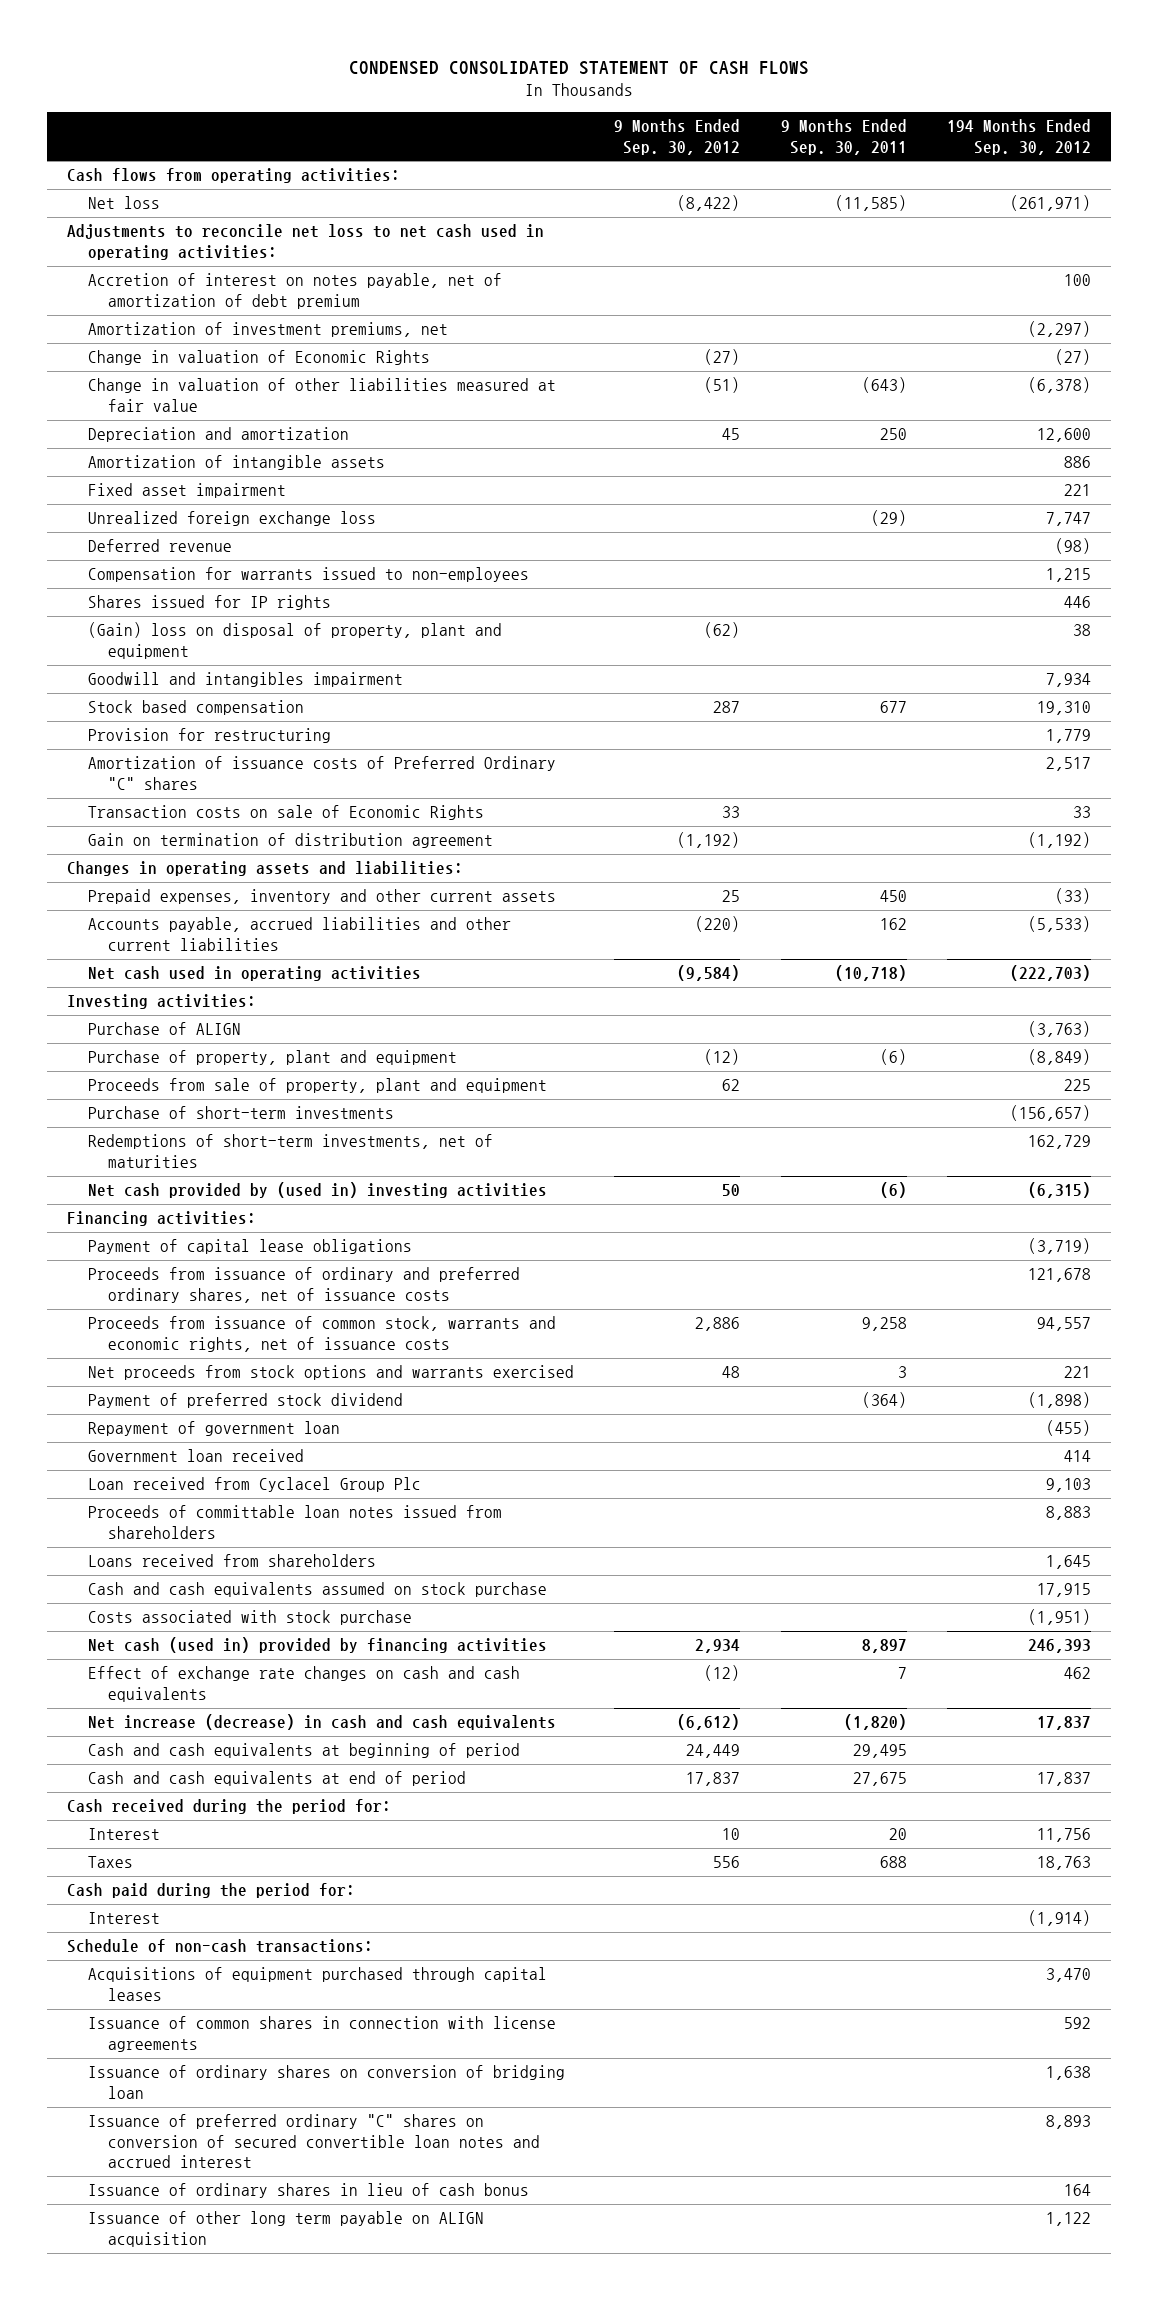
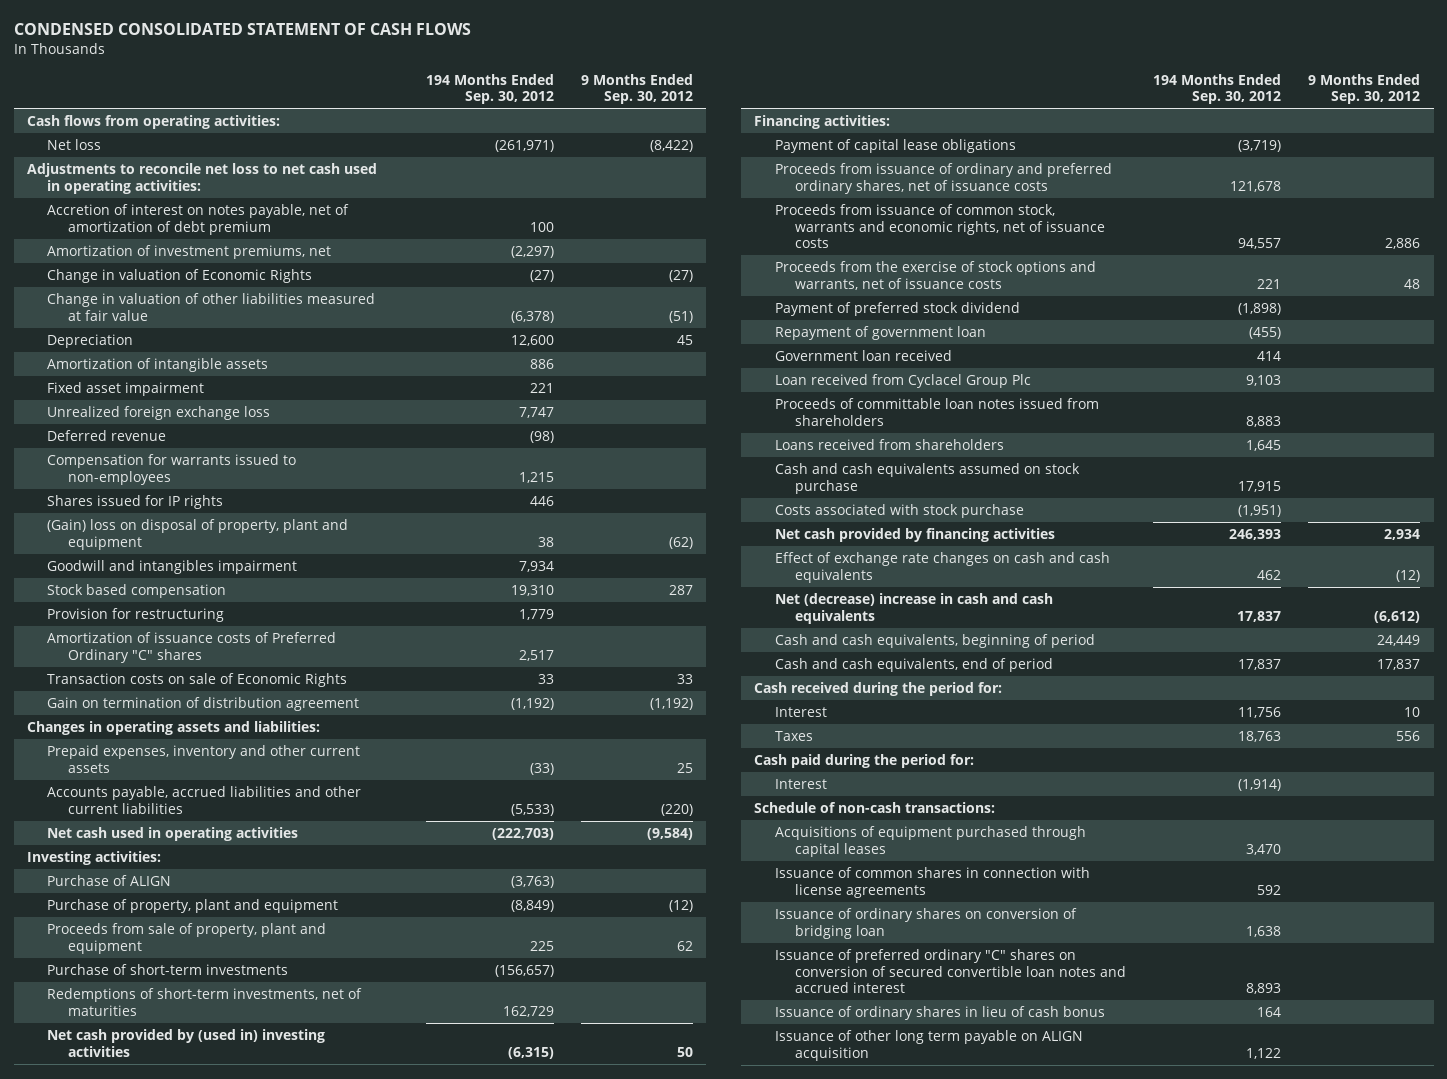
[780,119,907,155] 9 Months Ended Sep. 30, 2011 -> none
[87,427,349,443] Depreciation and amortization -> [47,333,134,348] Depreciation
[87,1365,574,1381] Net proceeds from stock options and warrants exercised -> [774,260,1096,290] Proceeds from the exercise of stock options and warrants, net of issuance costs
[87,1637,547,1654] Net cash (used in) provided by financing activities -> [774,527,1055,542] Net cash provided by financing activities
[87,1714,556,1731] Net increase (decrease) in cash and cash equivalents -> [774,592,1053,624] Net (decrease) increase in cash and cash equivalents
[87,1743,520,1759] Cash and cash equivalents at beginning of period -> [774,633,1095,648] Cash and cash equivalents, beginning of period
[87,1771,466,1787] Cash and cash equivalents at end of period -> [774,657,1053,672] Cash and cash equivalents, end of period

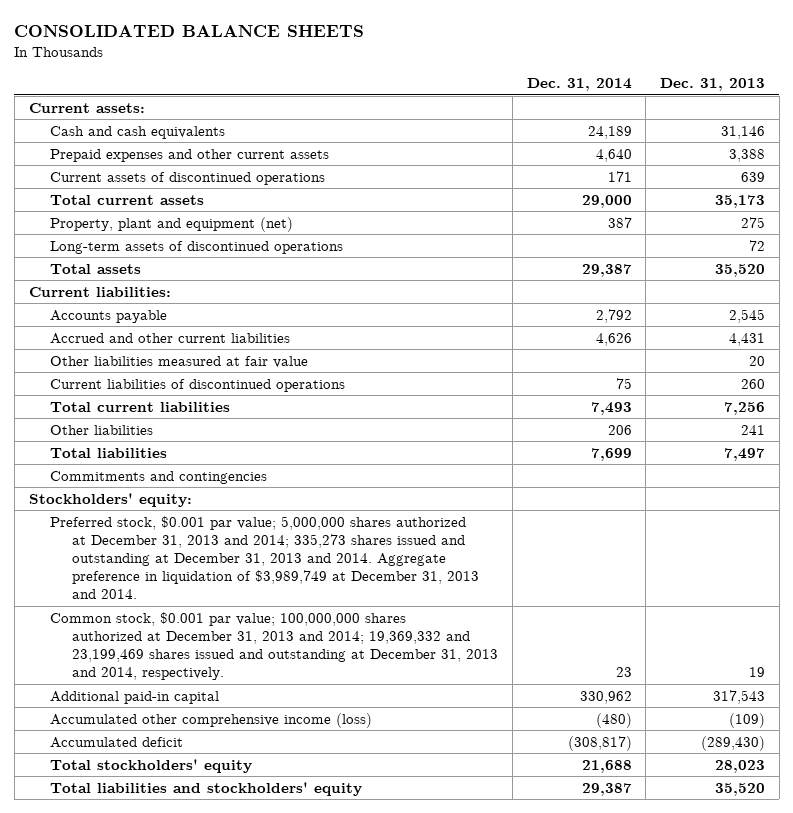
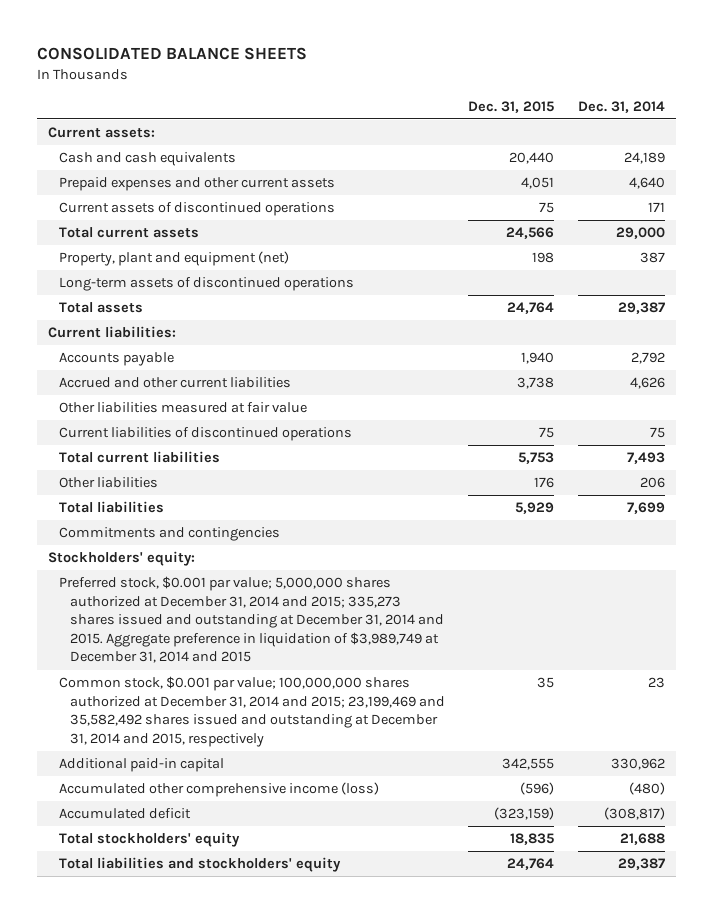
[659,78,765,92] Dec. 31, 2013 -> none
none -> [468,100,555,113] Dec. 31, 2015
[50,515,480,600] Preferred stock, $0.001 par value; 5,000,000 shares authorized at December 31, 2013 and 2014; 335,273 shares issued and outstanding at December 31, 2013 and 2014. Aggregate preference in liquidation of $3,989,749 at December 31, 2013 and 2014. -> [59,576,444,664] Preferred stock, $0.001 par value; 5,000,000 shares authorized at December 31, 2014 and 2015; 335,273 shares issued and outstanding at December 31, 2014 and 2015. Aggregate preference in liquidation of $3,989,749 at December 31, 2014 and 2015
[50,611,499,681] Common stock, $0.001 par value; 100,000,000 shares authorized at December 31, 2013 and 2014; 19,369,332 and 23,199,469 shares issued and outstanding at December 31, 2013 and 2014, respectively. -> [59,676,445,747] Common stock, $0.001 par value; 100,000,000 shares authorized at December 31, 2014 and 2015; 23,199,469 and 35,582,492 shares issued and outstanding at December 31, 2014 and 2015, respectively

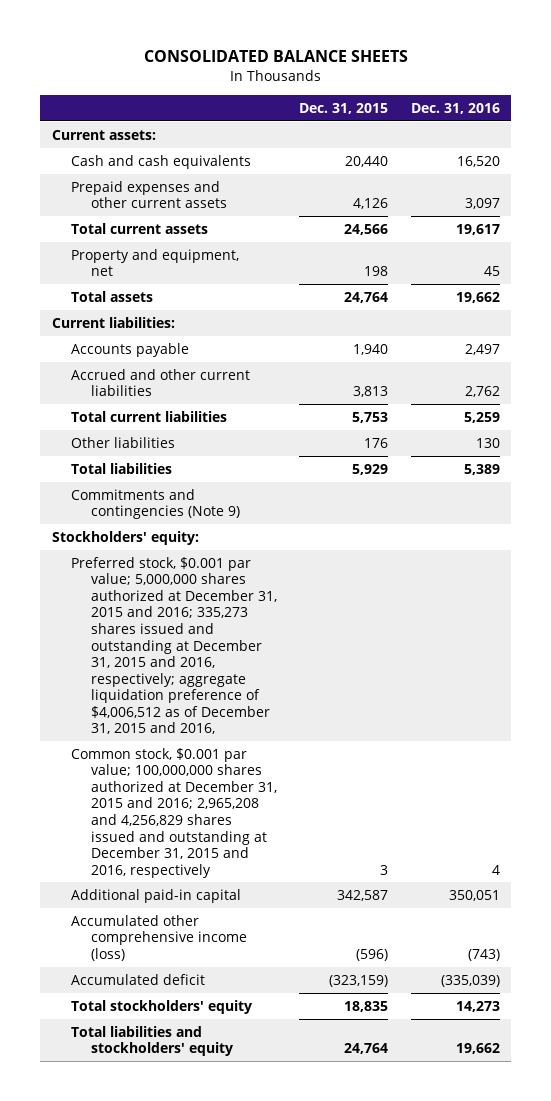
[577,100,665,113] Dec. 31, 2014 -> none
none -> [410,102,500,114] Dec. 31, 2016
[59,202,336,217] Current assets of discontinued operations -> none
[521,177,555,190] 4,051 -> [353,198,389,210] 4,126
[59,277,355,292] Long-term assets of discontinued operations -> none
[59,251,290,267] Property, plant and equipment (net) -> [71,248,240,277] Property and equipment, net
[59,402,308,414] Other liabilities measured at fair value -> none
[59,427,353,442] Current liabilities of discontinued operations -> none
[517,377,555,390] 3,738 -> [353,386,389,398] 3,813
[59,527,281,542] Commitments and contingencies -> [71,488,240,520] Commitments and contingencies (Note 9)
[59,576,444,664] Preferred stock, $0.001 par value; 5,000,000 shares authorized at December 31, 2014 and 2015; 335,273 shares issued and outstanding at December 31, 2014 and 2015. Aggregate preference in liquidation of $3,989,749 at December 31, 2014 and 2015 -> [71,556,277,735] Preferred stock, $0.001 par value; 5,000,000 shares authorized at December 31, 2015 and 2016; 335,273 shares issued and outstanding at December 31, 2015 and 2016, respectively; aggregate liquidation preference of $4,006,512 as of December 31, 2015 and 2016,
[59,676,445,747] Common stock, $0.001 par value; 100,000,000 shares authorized at December 31, 2014 and 2015; 23,199,469 and 35,582,492 shares issued and outstanding at December 31, 2014 and 2015, respectively -> [71,747,277,878] Common stock, $0.001 par value; 100,000,000 shares authorized at December 31, 2015 and 2016; 2,965,208 and 4,256,829 shares issued and outstanding at December 31, 2015 and 2016, respectively
[537,677,555,689] 35 -> [380,864,389,875] 3
[502,758,555,771] 342,555 -> [337,889,389,901] 342,587

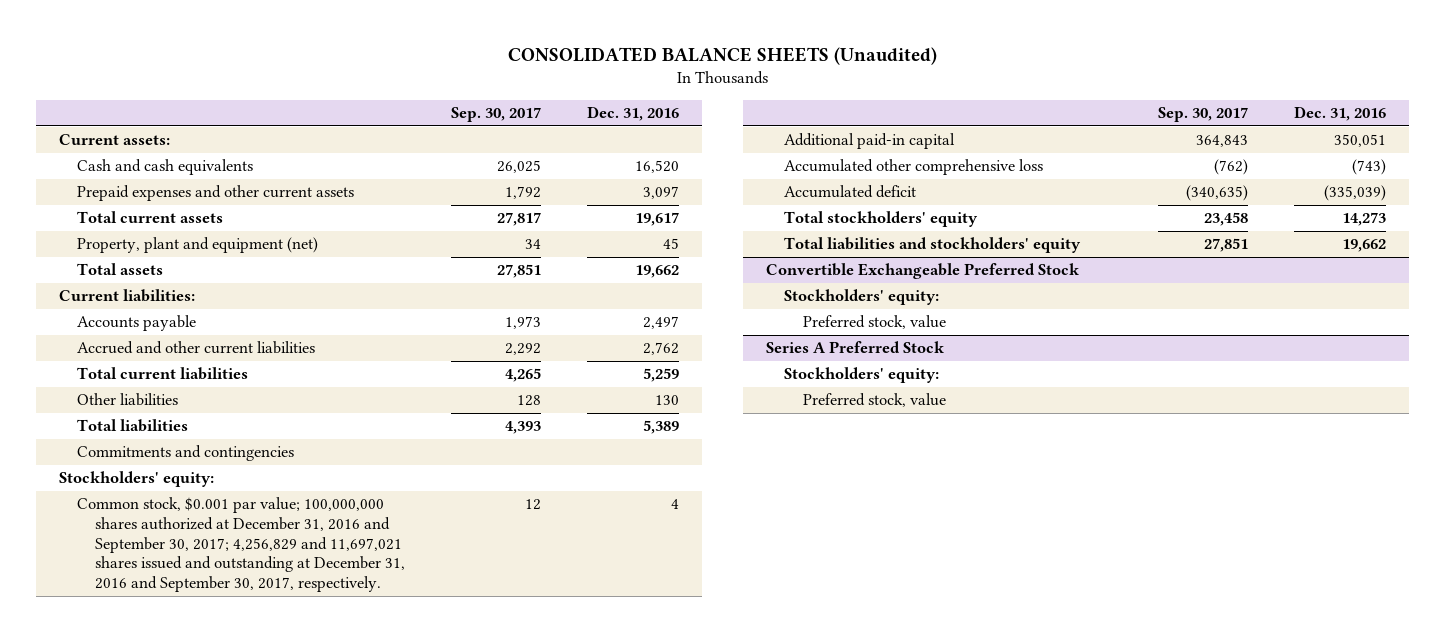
[143,50,408,63] CONSOLIDATED BALANCE SHEETS -> [507,47,937,66] CONSOLIDATED BALANCE SHEETS (Unaudited)
[299,102,389,114] Dec. 31, 2015 -> none
none -> [451,106,542,122] Sep. 30, 2017
[71,248,240,277] Property and equipment, net -> [77,237,319,254] Property, plant and equipment (net)
[71,488,240,520] Commitments and contingencies (Note 9) -> [77,445,295,462] Commitments and contingencies
[71,556,277,735] Preferred stock, $0.001 par value; 5,000,000 shares authorized at December 31, 2015 and 2016; 335,273 shares issued and outstanding at December 31, 2015 and 2016, respectively; aggregate liquidation preference of $4,006,512 as of December 31, 2015 and 2016, -> none
[71,747,277,878] Common stock, $0.001 par value; 100,000,000 shares authorized at December 31, 2015 and 2016; 2,965,208 and 4,256,829 shares issued and outstanding at December 31, 2015 and 2016, respectively -> [77,497,406,593] Common stock, $0.001 par value; 100,000,000 shares authorized at December 31, 2016 and September 30, 2017; 4,256,829 and 11,697,021 shares issued and outstanding at December 31, 2016 and September 30, 2017, respectively.
[71,914,247,961] Accumulated other comprehensive income (loss) -> [784,159,1044,176] Accumulated other comprehensive loss
none -> [765,263,1079,280] Convertible Exchangeable Preferred Stock
none -> [784,289,940,306] Stockholders' equity:
none -> [802,315,946,330] Preferred stock, value
none -> [765,341,944,354] Series A Preferred Stock
none -> [784,367,940,384] Stockholders' equity:
none -> [802,393,946,408] Preferred stock, value

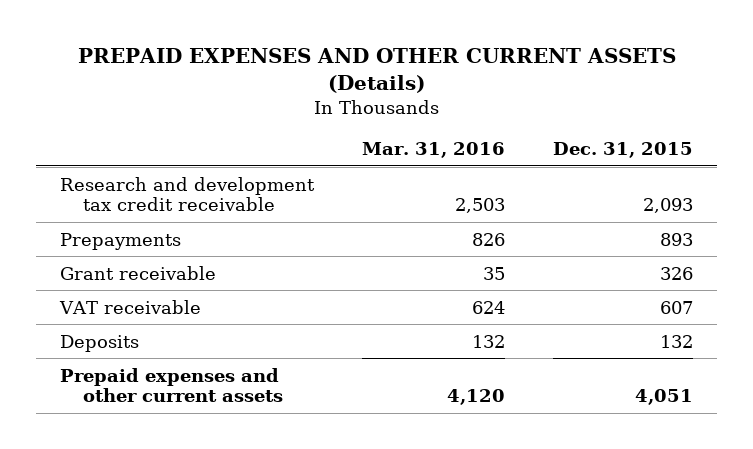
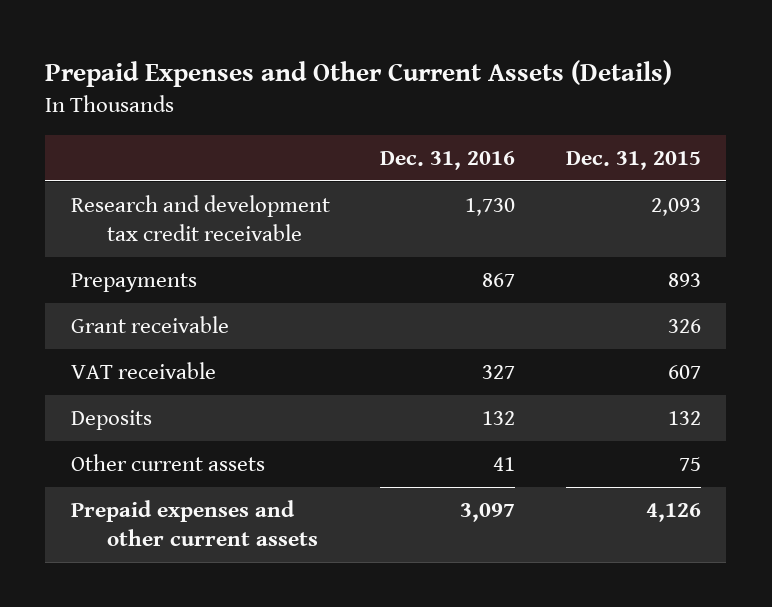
[77,48,676,94] PREPAID EXPENSES AND OTHER CURRENT ASSETS (Details) -> [45,59,673,87] Prepaid Expenses and Other Current Assets (Details)
[362,141,506,158] Mar. 31, 2016 -> none
none -> [380,150,516,170] Dec. 31, 2016
none -> [70,454,265,472] Other current assets
[635,389,694,406] 4,051 -> [646,503,702,523] 4,126

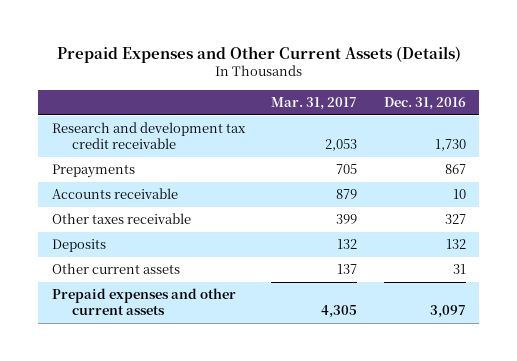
[566,150,702,170] Dec. 31, 2015 -> none
none -> [271,97,358,111] Mar. 31, 2017
[70,316,229,334] Grant receivable -> none
none -> [51,188,178,200] Accounts receivable
[70,362,216,380] VAT receivable -> [51,213,191,225] Other taxes receivable
[493,457,516,472] 41 -> [452,264,466,275] 31

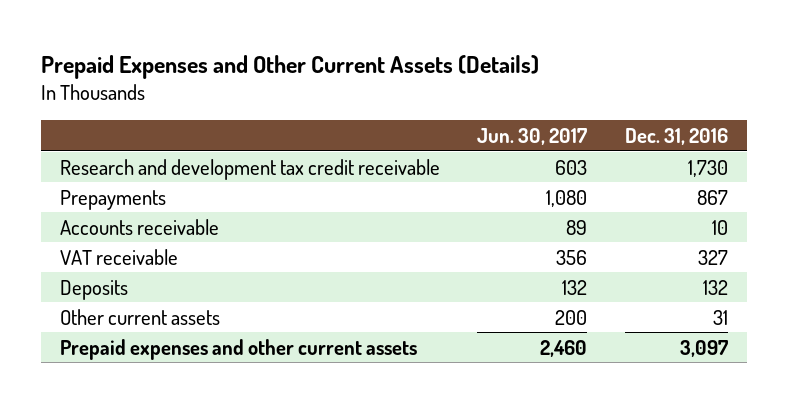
[271,97,358,111] Mar. 31, 2017 -> none
none -> [477,127,588,145] Jun. 30, 2017
[51,213,191,225] Other taxes receivable -> [59,248,178,265] VAT receivable

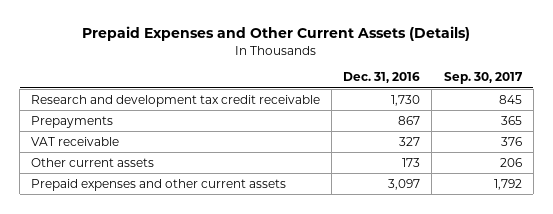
[477,127,588,145] Jun. 30, 2017 -> none
none -> [443,72,523,85] Sep. 30, 2017
[59,218,219,235] Accounts receivable -> none
[59,279,128,300] Deposits -> none
[712,309,728,325] 31 -> [402,157,421,167] 173

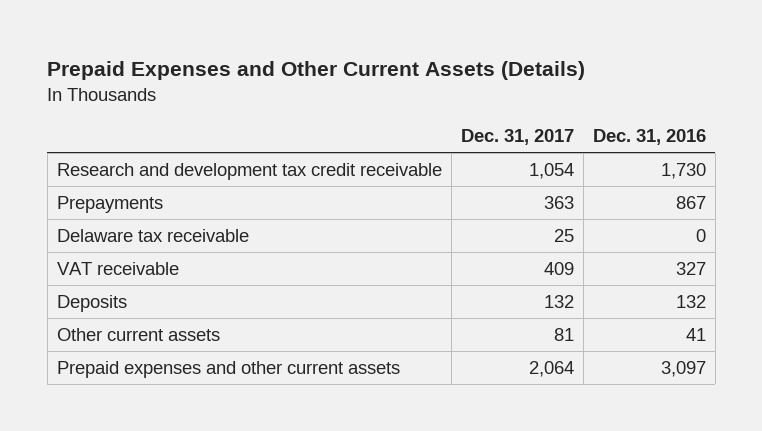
[443,72,523,85] Sep. 30, 2017 -> none
none -> [460,128,574,145] Dec. 31, 2017
none -> [56,228,249,242] Delaware tax receivable
none -> [56,294,127,312] Deposits
[402,157,421,167] 173 -> [685,327,706,341] 41

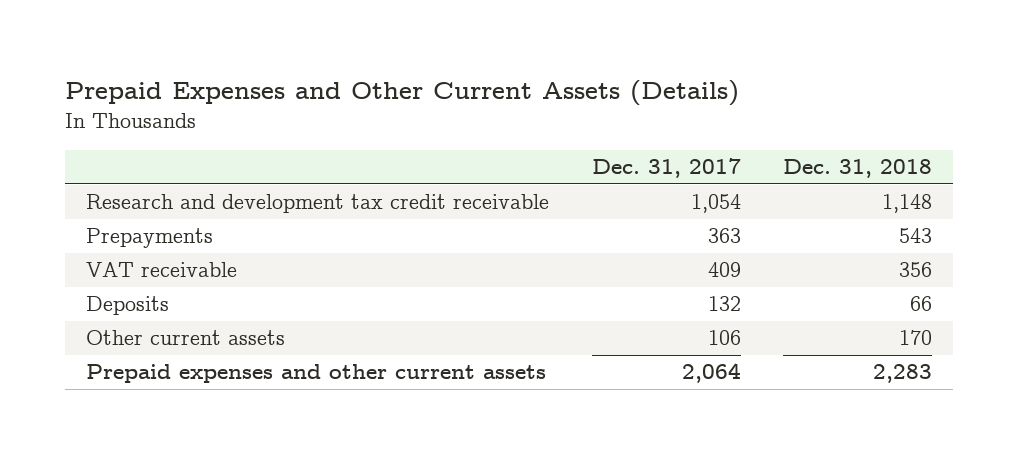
[592,128,706,145] Dec. 31, 2016 -> none
none -> [783,159,933,179] Dec. 31, 2018
[56,228,249,242] Delaware tax receivable -> none
[553,327,574,341] 81 -> [707,330,741,346] 106

